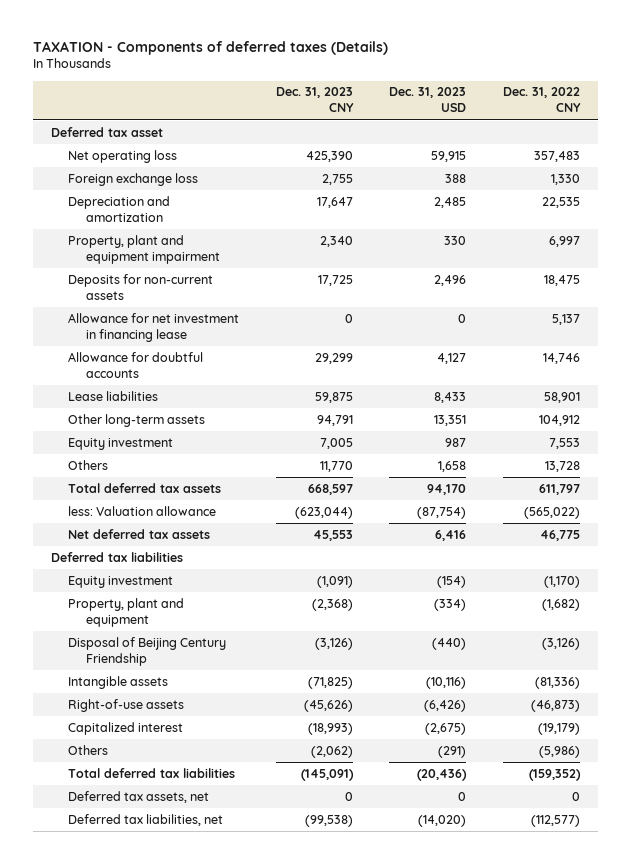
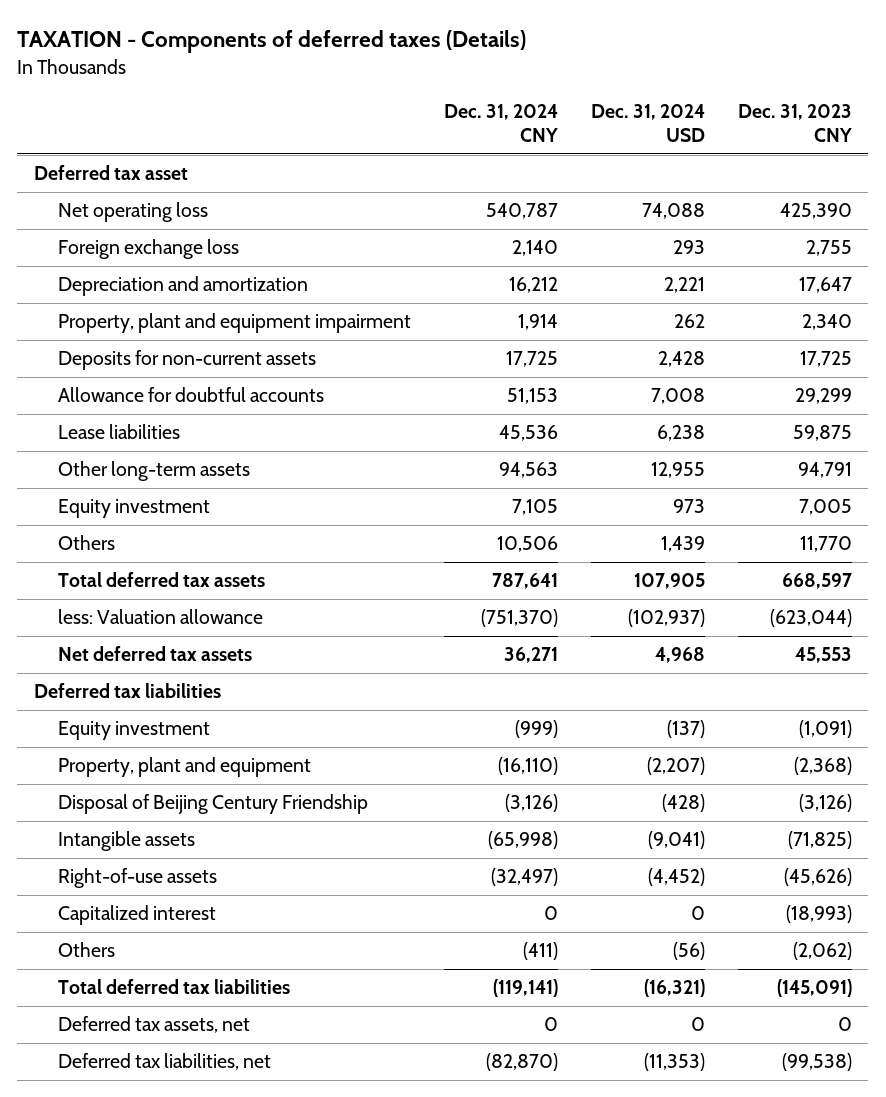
[389,87,467,113] Dec. 31, 2023 USD -> none
[502,87,581,113] Dec. 31, 2022 CNY -> none
none -> [443,104,558,143] Dec. 31, 2024 CNY
none -> [590,104,705,143] Dec. 31, 2024 USD
[68,312,240,342] Allowance for net investment in financing lease -> none

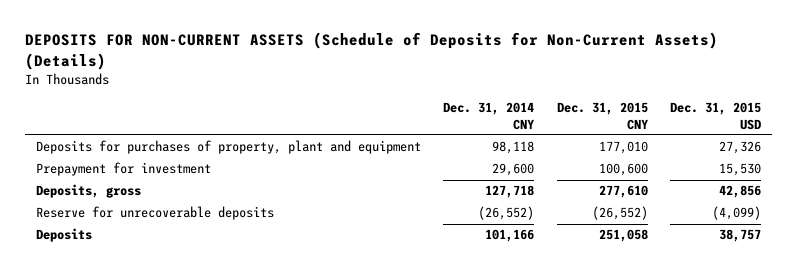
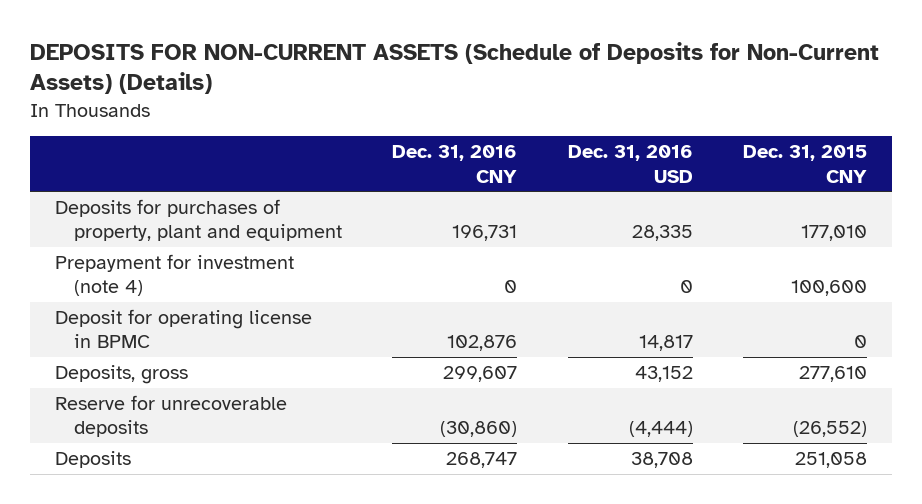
[443,102,535,130] Dec. 31, 2014 CNY -> none
[669,102,761,130] Dec. 31, 2015 USD -> none
none -> [392,144,518,183] Dec. 31, 2016 CNY
none -> [567,144,693,183] Dec. 31, 2016 USD
[36,162,212,177] Prepayment for investment -> [55,253,295,297] Prepayment for investment (note 4)
none -> [55,308,313,349] Deposit for operating license in BPMC

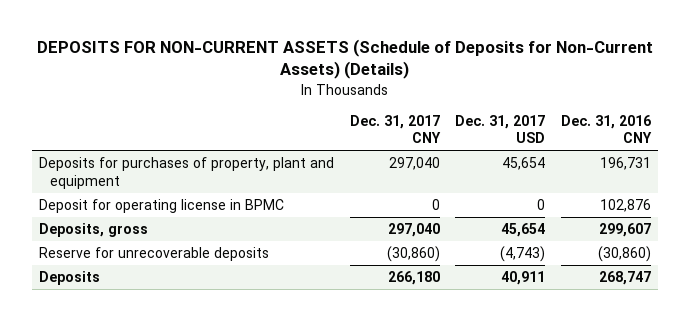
[567,144,693,183] Dec. 31, 2016 USD -> none
[743,144,868,183] Dec. 31, 2015 CNY -> none
none -> [349,114,441,144] Dec. 31, 2017 CNY
none -> [455,114,546,144] Dec. 31, 2017 USD
[55,253,295,297] Prepayment for investment (note 4) -> none

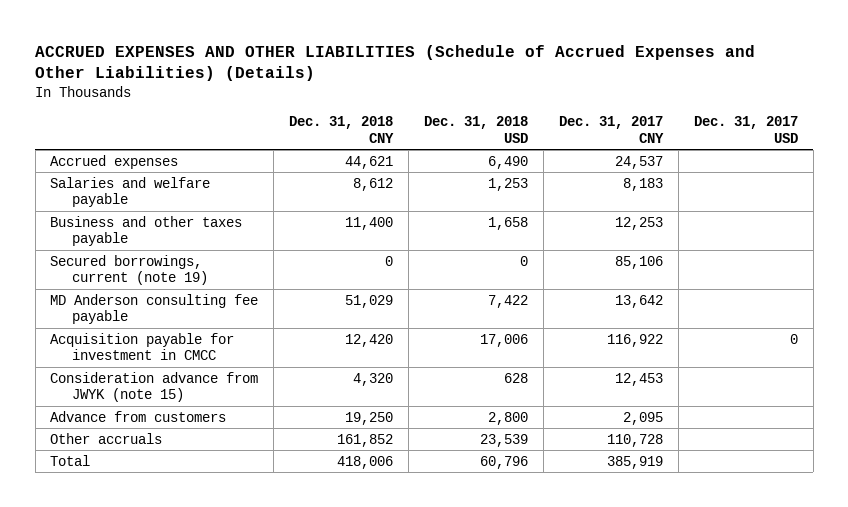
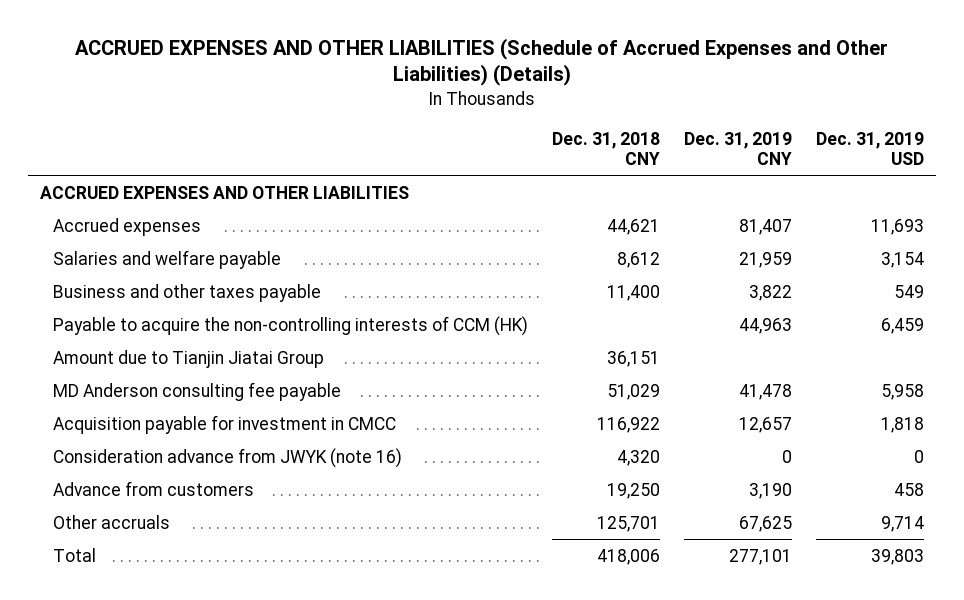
[424,116,529,144] Dec. 31, 2018 USD -> none
[559,116,665,144] Dec. 31, 2017 CNY -> none
[693,116,798,144] Dec. 31, 2017 USD -> none
none -> [684,131,793,165] Dec. 31, 2019 CNY
none -> [816,131,925,165] Dec. 31, 2019 USD
none -> [39,185,409,199] ACCRUED EXPENSES AND OTHER LIABILITIES
[50,254,208,286] Secured borrowings, current (note 19) -> none
none -> [53,315,529,336] Payable to acquire the non-controlling interests of CCM (HK)
none -> [53,349,325,368] Amount due to Tianjin Jiatai Group
[345,333,394,347] 12,420 -> [597,416,661,433] 116,922
[50,371,259,403] Consideration advance from JWYK (note 15) -> [53,447,403,468] Consideration advance from JWYK (note 16)
[337,433,394,447] 161,852 -> [597,515,661,532] 125,701

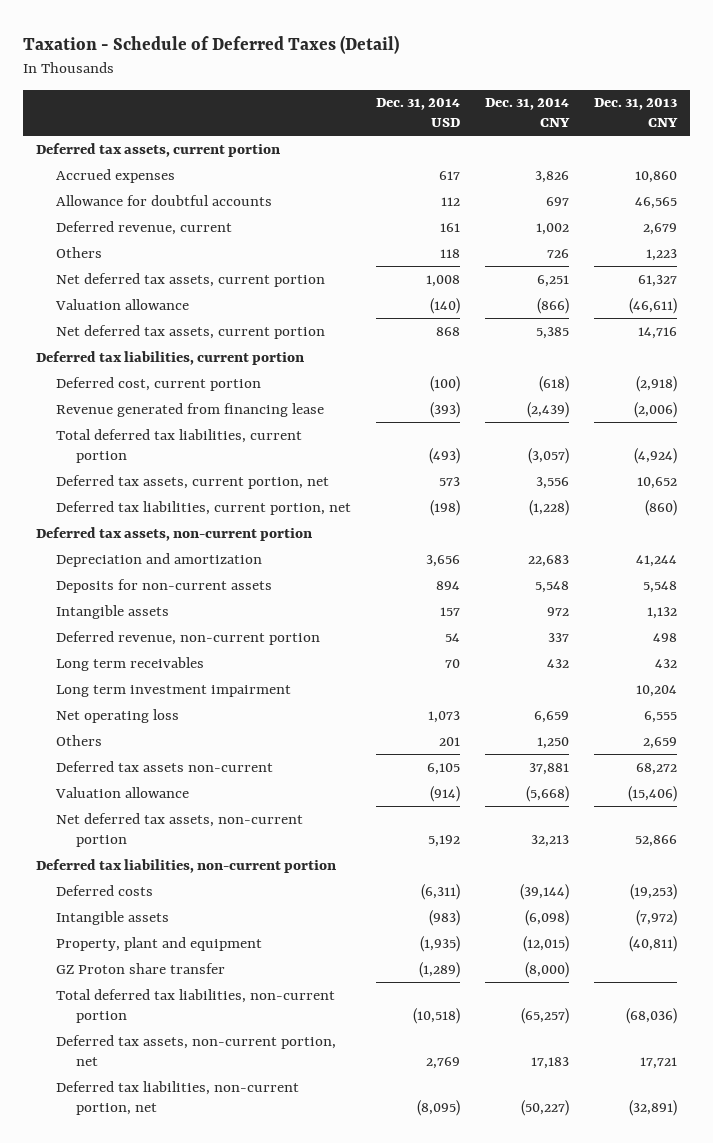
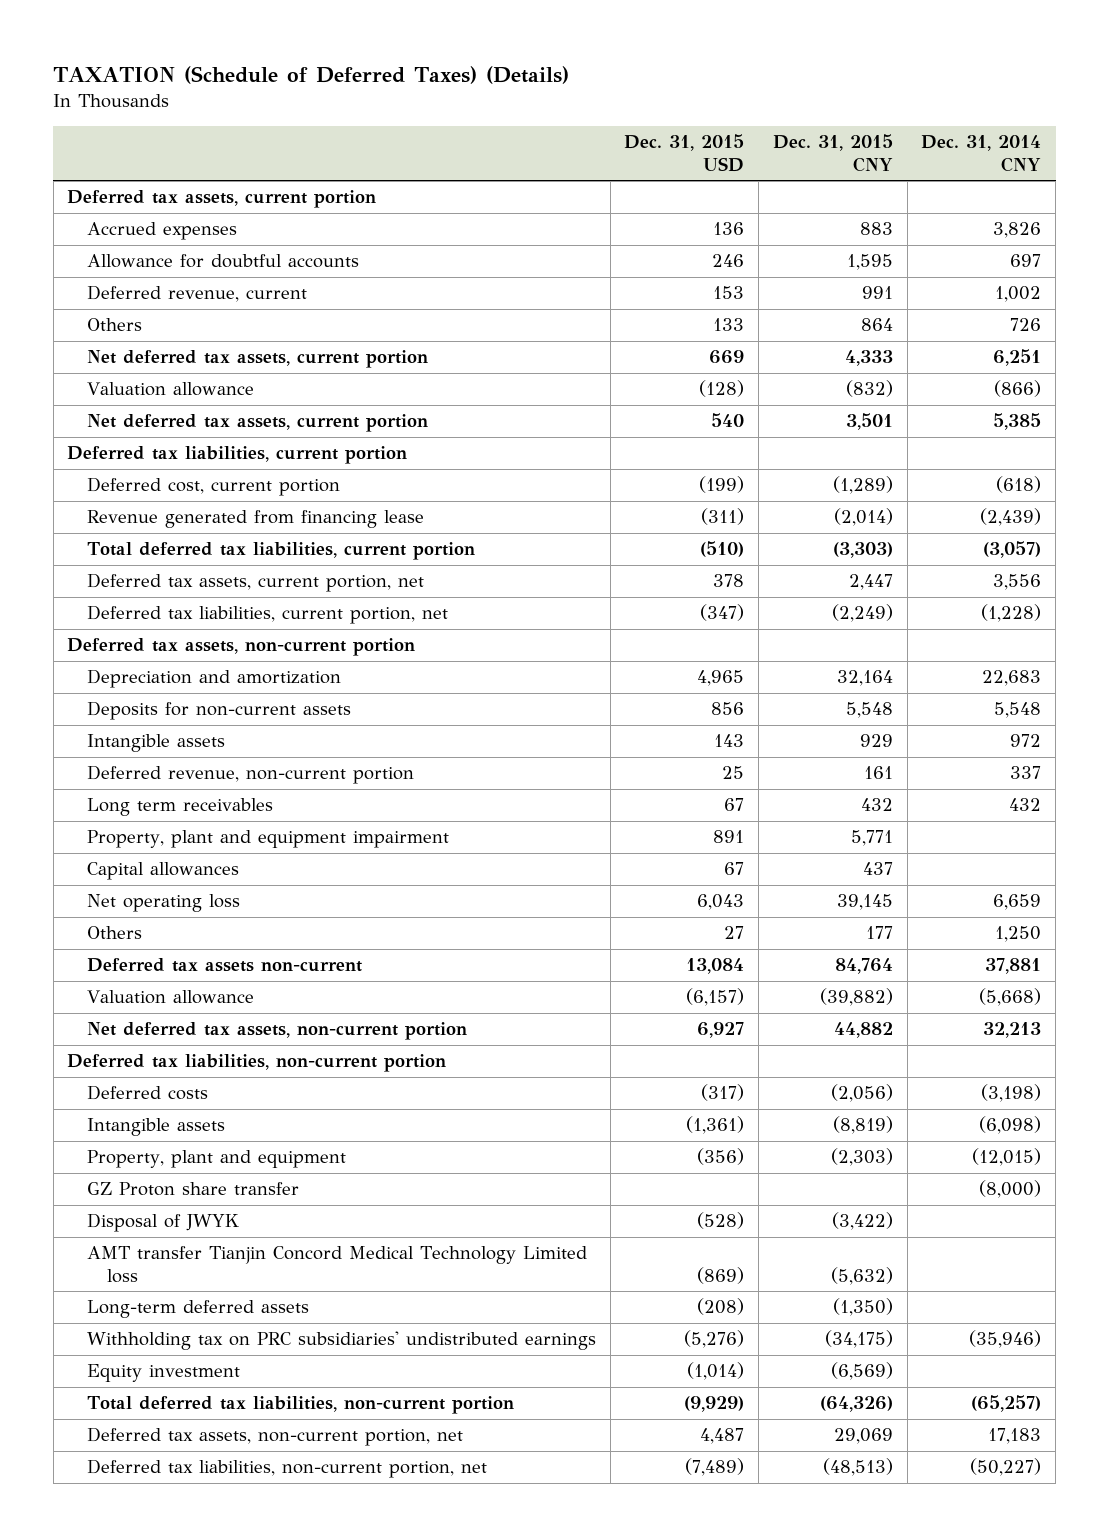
[23,34,400,54] Taxation - Schedule of Deferred Taxes (Detail) -> [53,65,570,84] TAXATION (Schedule of Deferred Taxes) (Details)
[376,98,461,128] Dec. 31, 2014 USD -> none
[594,98,679,128] Dec. 31, 2013 CNY -> none
none -> [624,133,745,172] Dec. 31, 2015 USD
none -> [772,133,893,172] Dec. 31, 2015 CNY
[55,684,291,697] Long term investment impairment -> none
none -> [86,830,449,849] Property, plant and equipment impairment
none -> [86,862,239,881] Capital allowances
[520,883,570,900] (39,144) -> [981,1084,1042,1103] (3,198)
none -> [86,1213,239,1233] Disposal of JWYK
none -> [86,1246,587,1283] AMT transfer Tianjin Concord Medical Technology Limited loss
none -> [86,1300,309,1319] Long-term deferred assets
none -> [86,1331,596,1351] Withholding tax on PRC subsidiaries' undistributed earnings
none -> [86,1364,240,1383] Equity investment

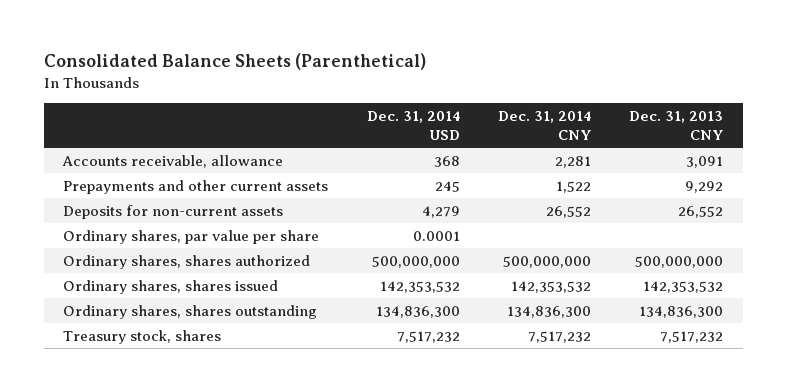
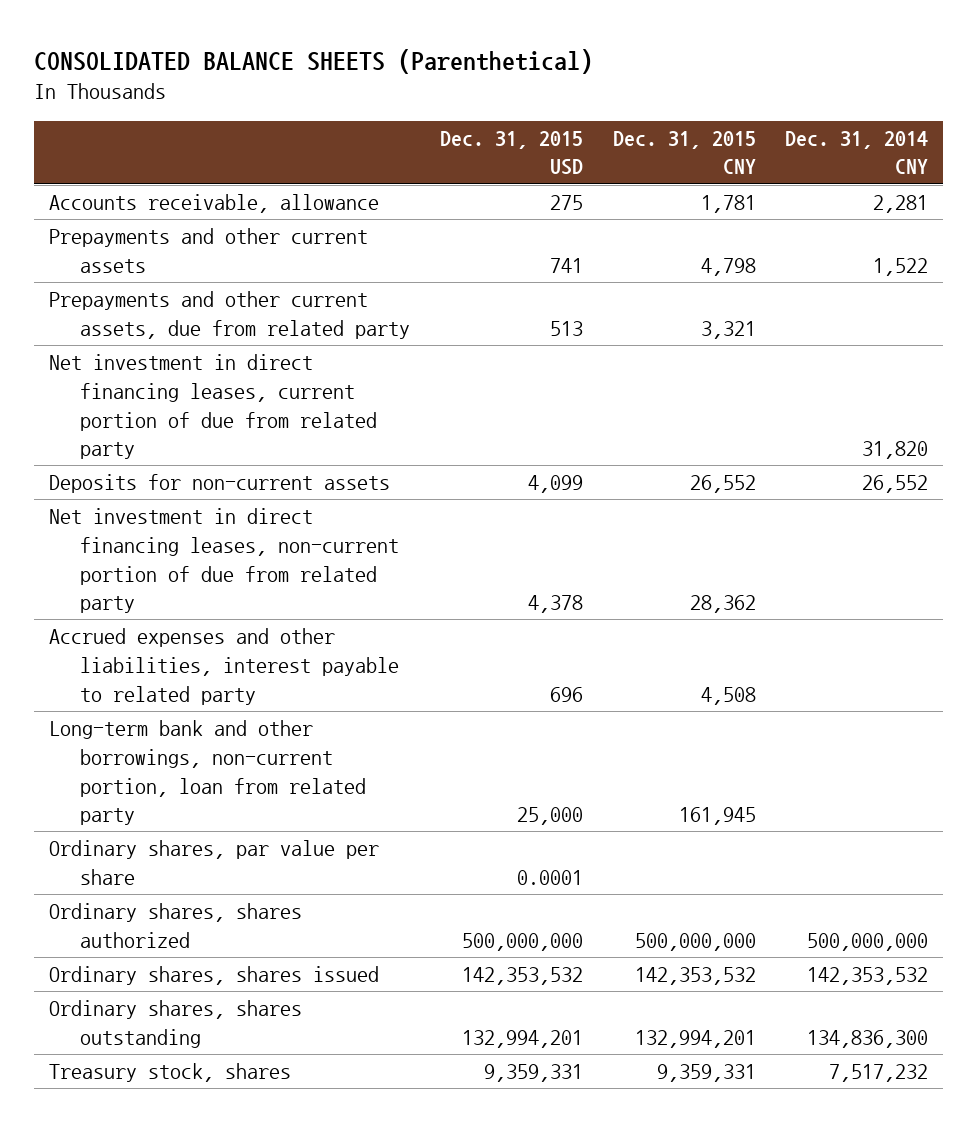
[43,53,426,71] Consolidated Balance Sheets (Parenthetical) -> [34,48,594,74] CONSOLIDATED BALANCE SHEETS (Parenthetical)
[366,110,460,141] Dec. 31, 2014 USD -> none
[629,110,724,141] Dec. 31, 2013 CNY -> none
none -> [439,130,583,176] Dec. 31, 2015 USD
none -> [612,130,756,175] Dec. 31, 2015 CNY
none -> [49,291,411,339] Prepayments and other current assets, due from related party
none -> [49,354,378,460] Net investment in direct financing leases, current portion of due from related party
none -> [49,508,400,614] Net investment in direct financing leases, non-current portion of due from related party
none -> [49,628,400,705] Accrued expenses and other liabilities, interest payable to related party
none -> [49,720,367,826] Long-term bank and other borrowings, non-current portion, loan from related party

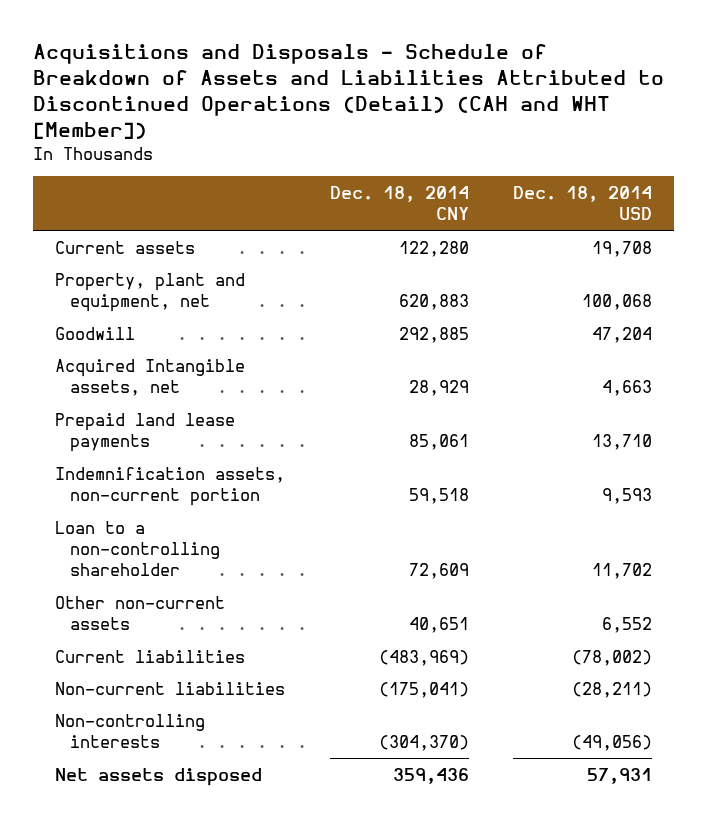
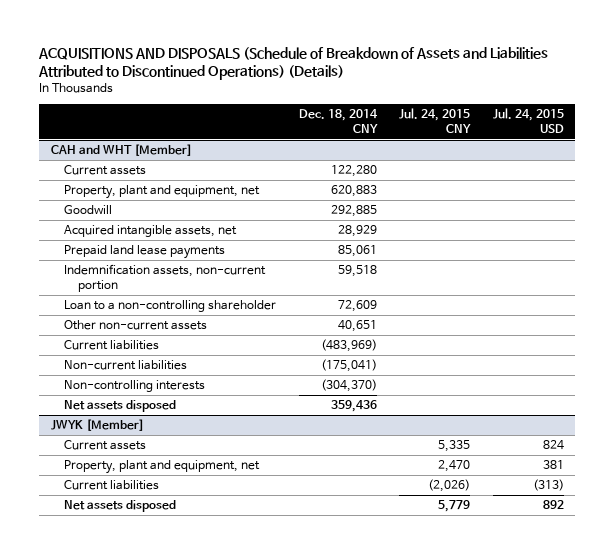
[33,44,665,140] Acquisitions and Disposals - Schedule of Breakdown of Assets and Liabilities Attributed to Discontinued Operations (Detail) (CAH and WHT [Member]) -> [38,46,549,80] ACQUISITIONS AND DISPOSALS (Schedule of Breakdown of Assets and Liabilities Attributed to Discontinued Operations) (Details)
[512,185,652,221] Dec. 18, 2014 USD -> none
none -> [399,107,472,134] Jul. 24, 2015 CNY
none -> [492,107,564,134] Jul. 24, 2015 USD
none -> [50,144,192,157] CAH and WHT [Member]
[55,358,246,396] Acquired Intangible assets, net -> [64,225,238,238] Acquired intangible assets, net
none -> [50,419,144,432] JWYK [Member]
none -> [64,440,147,451] Current assets
none -> [64,460,261,475] Property, plant and equipment, net
none -> [64,480,160,491] Current liabilities
none -> [64,500,177,513] Net assets disposed

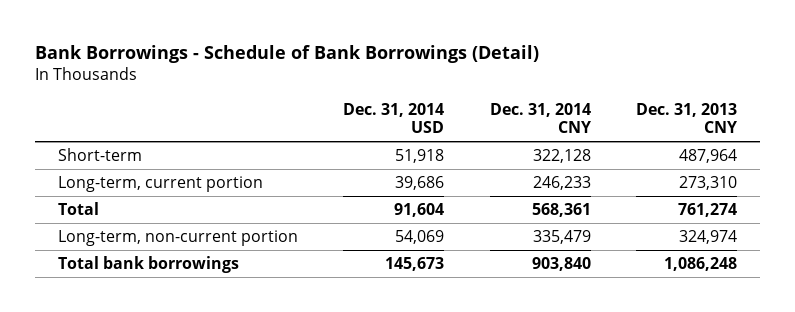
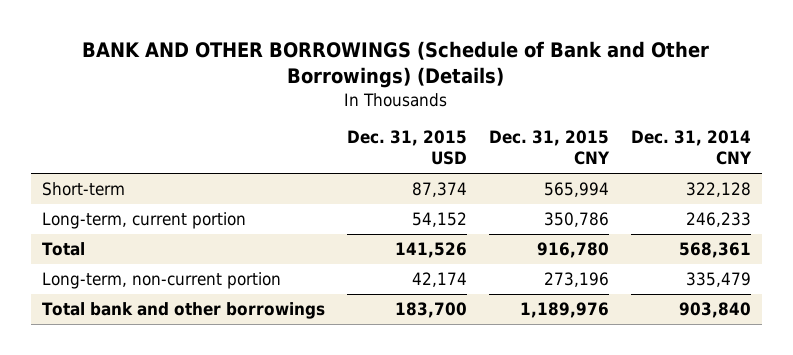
[35,45,540,64] Bank Borrowings - Schedule of Bank Borrowings (Detail) -> [82,40,710,89] BANK AND OTHER BORROWINGS (Schedule of Bank and Other Borrowings) (Details)
[343,103,445,134] Dec. 31, 2014 USD -> none
[636,103,738,134] Dec. 31, 2013 CNY -> none
none -> [346,130,467,166] Dec. 31, 2015 USD
none -> [488,130,610,166] Dec. 31, 2015 CNY
[58,256,240,274] Total bank borrowings -> [41,301,325,319] Total bank and other borrowings

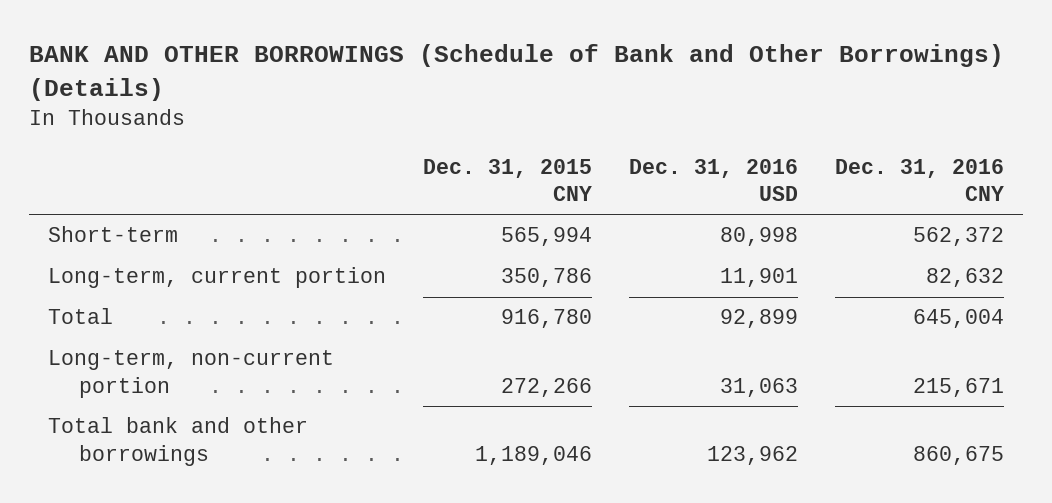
[346,130,467,166] Dec. 31, 2015 USD -> none
[630,130,752,166] Dec. 31, 2014 CNY -> none
none -> [629,158,799,201] Dec. 31, 2016 USD
none -> [835,158,1005,201] Dec. 31, 2016 CNY
[543,271,609,287] 273,196 -> [501,377,593,397] 272,266
[519,301,609,318] 1,189,976 -> [475,445,593,465] 1,189,046

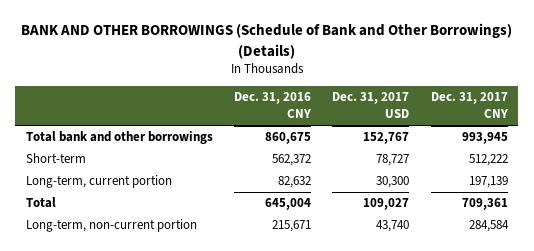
[423,158,593,201] Dec. 31, 2015 CNY -> none
[629,158,799,201] Dec. 31, 2016 USD -> none
none -> [332,92,410,119] Dec. 31, 2017 USD
none -> [430,92,508,119] Dec. 31, 2017 CNY
[47,417,308,466] Total bank and other borrowings -> [25,131,213,145] Total bank and other borrowings

